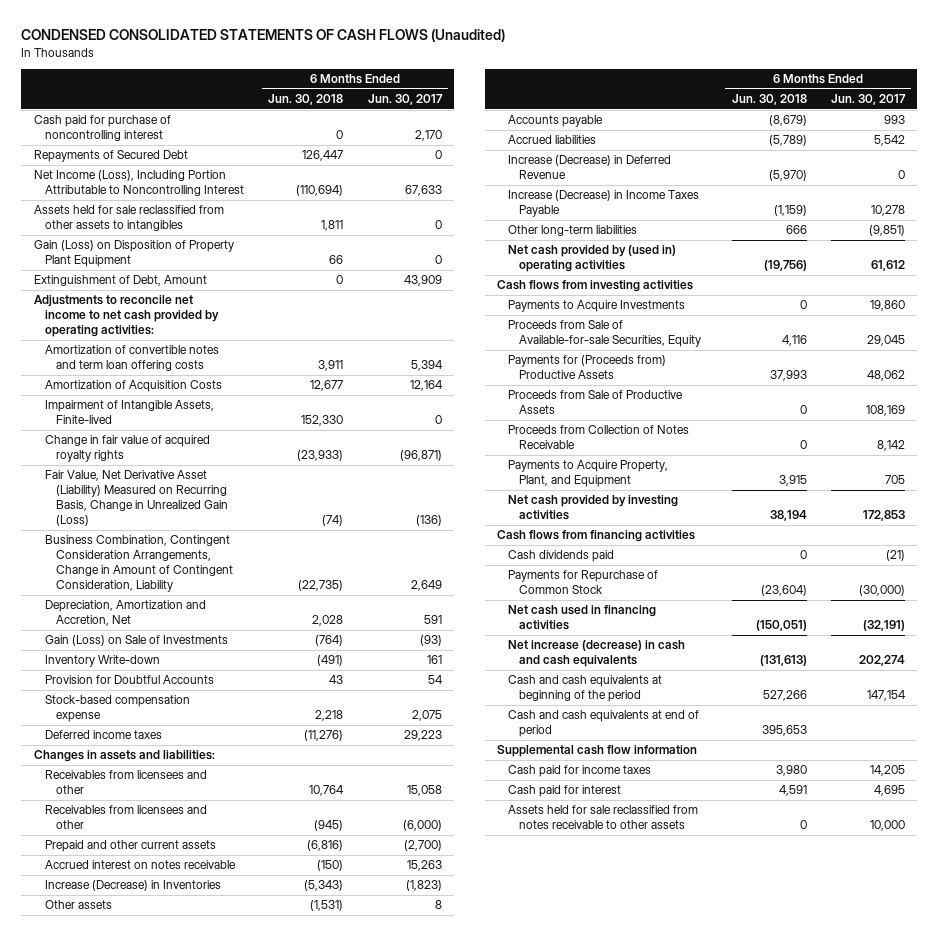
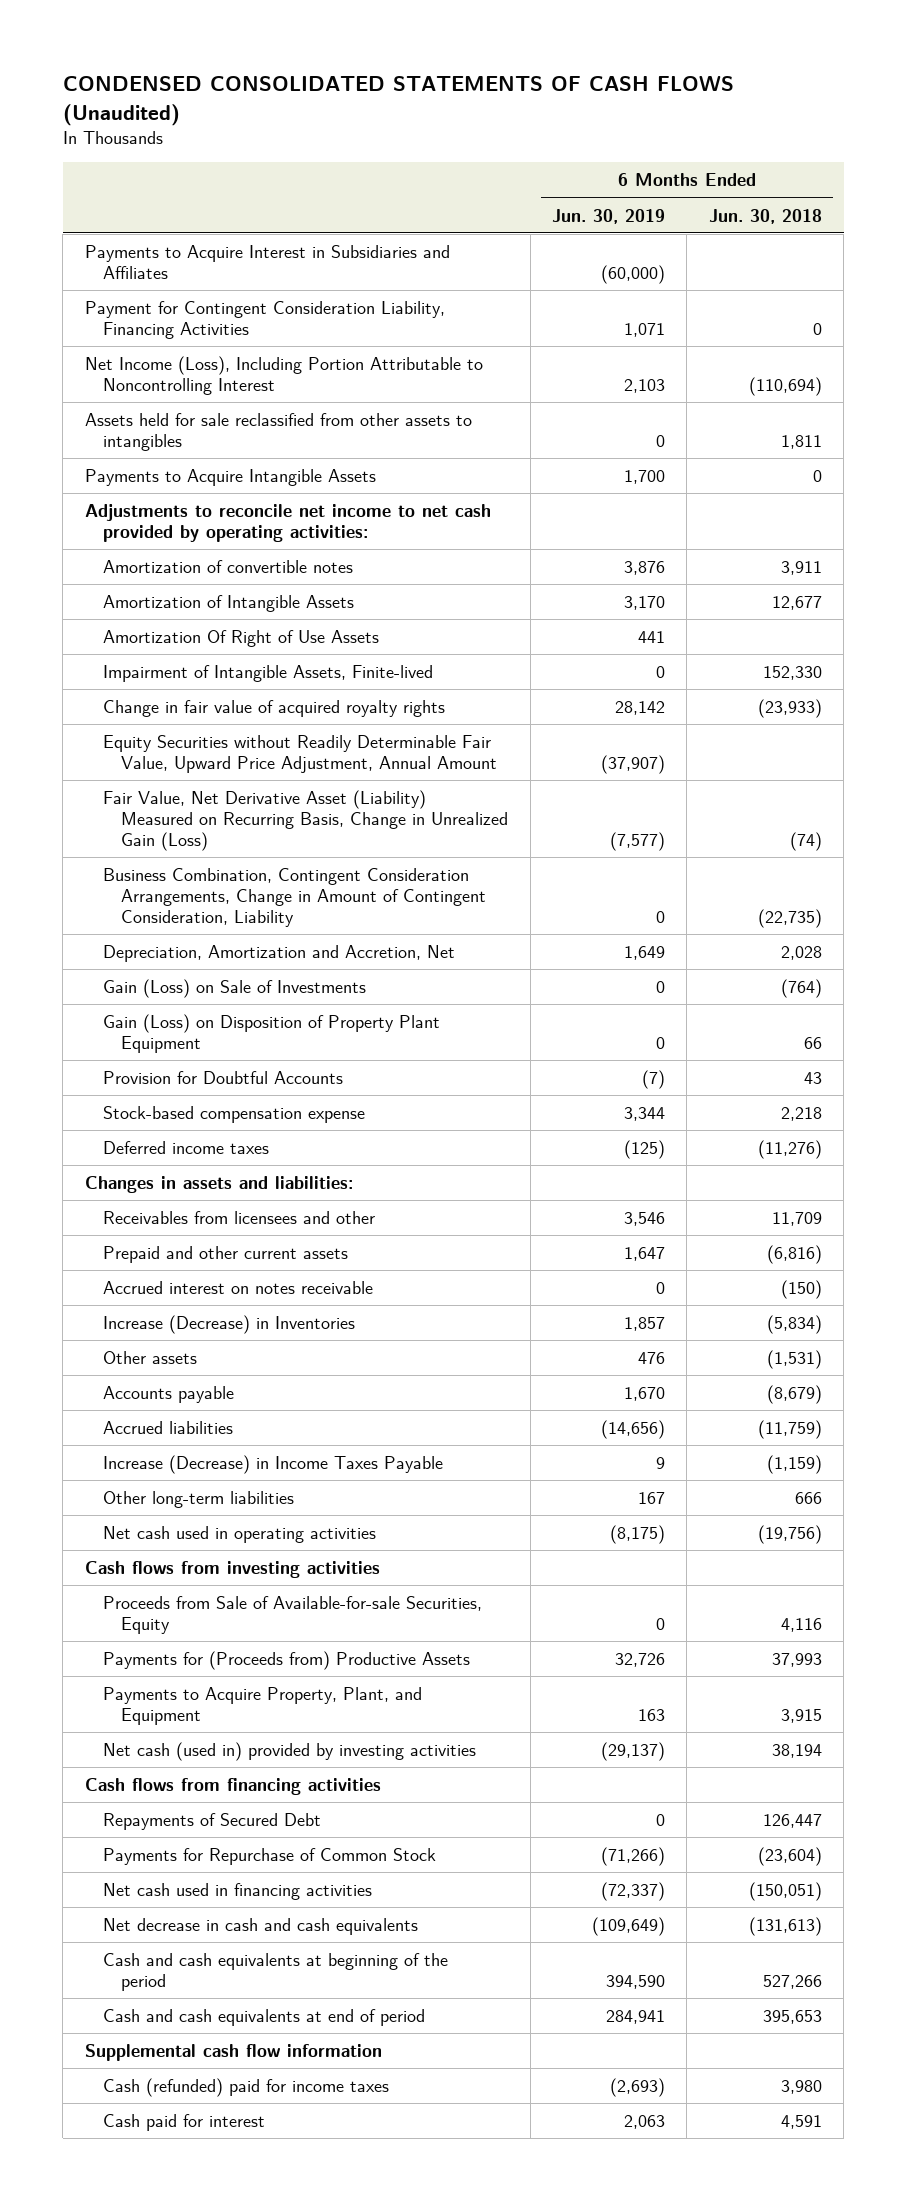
[367,94,443,106] Jun. 30, 2017 -> none
none -> [552,208,666,224] Jun. 30, 2019
[33,115,171,142] Cash paid for purchase of noncontrolling interest -> none
none -> [84,244,450,280] Payments to Acquire Interest in Subsidiaries and Affiliates
none -> [84,300,445,340] Payment for Contingent Consideration Liability, Financing Activities
[33,275,207,287] Extinguishment of Debt, Amount -> none
none -> [84,468,376,486] Payments to Acquire Intangible Assets
[44,345,219,372] Amortization of convertible notes and term loan offering costs -> [103,559,354,573] Amortization of convertible notes
[44,380,222,393] Amortization of Acquisition Costs -> [103,594,355,612] Amortization of Intangible Assets
none -> [103,629,380,647] Amortization Of Right of Use Assets
none -> [103,734,498,774] Equity Securities without Readily Determinable Fair Value, Upward Price Adjustment, Annual Amount
[44,655,160,668] Inventory Write-down -> none
[33,240,234,268] Gain (Loss) on Disposition of Property Plant Equipment -> [103,1013,441,1054] Gain (Loss) on Disposition of Property Plant Equipment
[44,805,207,830] Receivables from licensees and other -> none
[309,785,345,797] 10,764 -> [771,1211,822,1226] 11,709
[304,880,344,892] (5,343) -> [766,1314,822,1334] (5,834)
[507,155,671,180] Increase (Decrease) in Deferred Revenue -> none
[768,135,807,147] (5,789) -> [757,1419,822,1439] (11,759)
[507,245,676,273] Net cash provided by (used in) operating activities -> [103,1525,377,1543] Net cash used in operating activities
[507,300,685,313] Payments to Acquire Investments -> none
[507,390,683,415] Proceeds from Sale of Productive Assets -> none
[507,425,689,450] Proceeds from Collection of Notes Receivable -> none
[507,495,678,521] Net cash provided by investing activities -> [103,1741,477,1761] Net cash (used in) provided by investing activities
[507,550,614,563] Cash dividends paid -> none
[33,150,188,163] Repayments of Secured Debt -> [103,1812,322,1830] Repayments of Secured Debt
[507,640,685,668] Net increase (decrease) in cash and cash equivalents -> [103,1917,419,1935] Net decrease in cash and cash equivalents
[507,765,651,778] Cash paid for income taxes -> [103,2077,390,2097] Cash (refunded) paid for income taxes
[507,805,698,830] Assets held for sale reclassified from notes receivable to other assets -> none

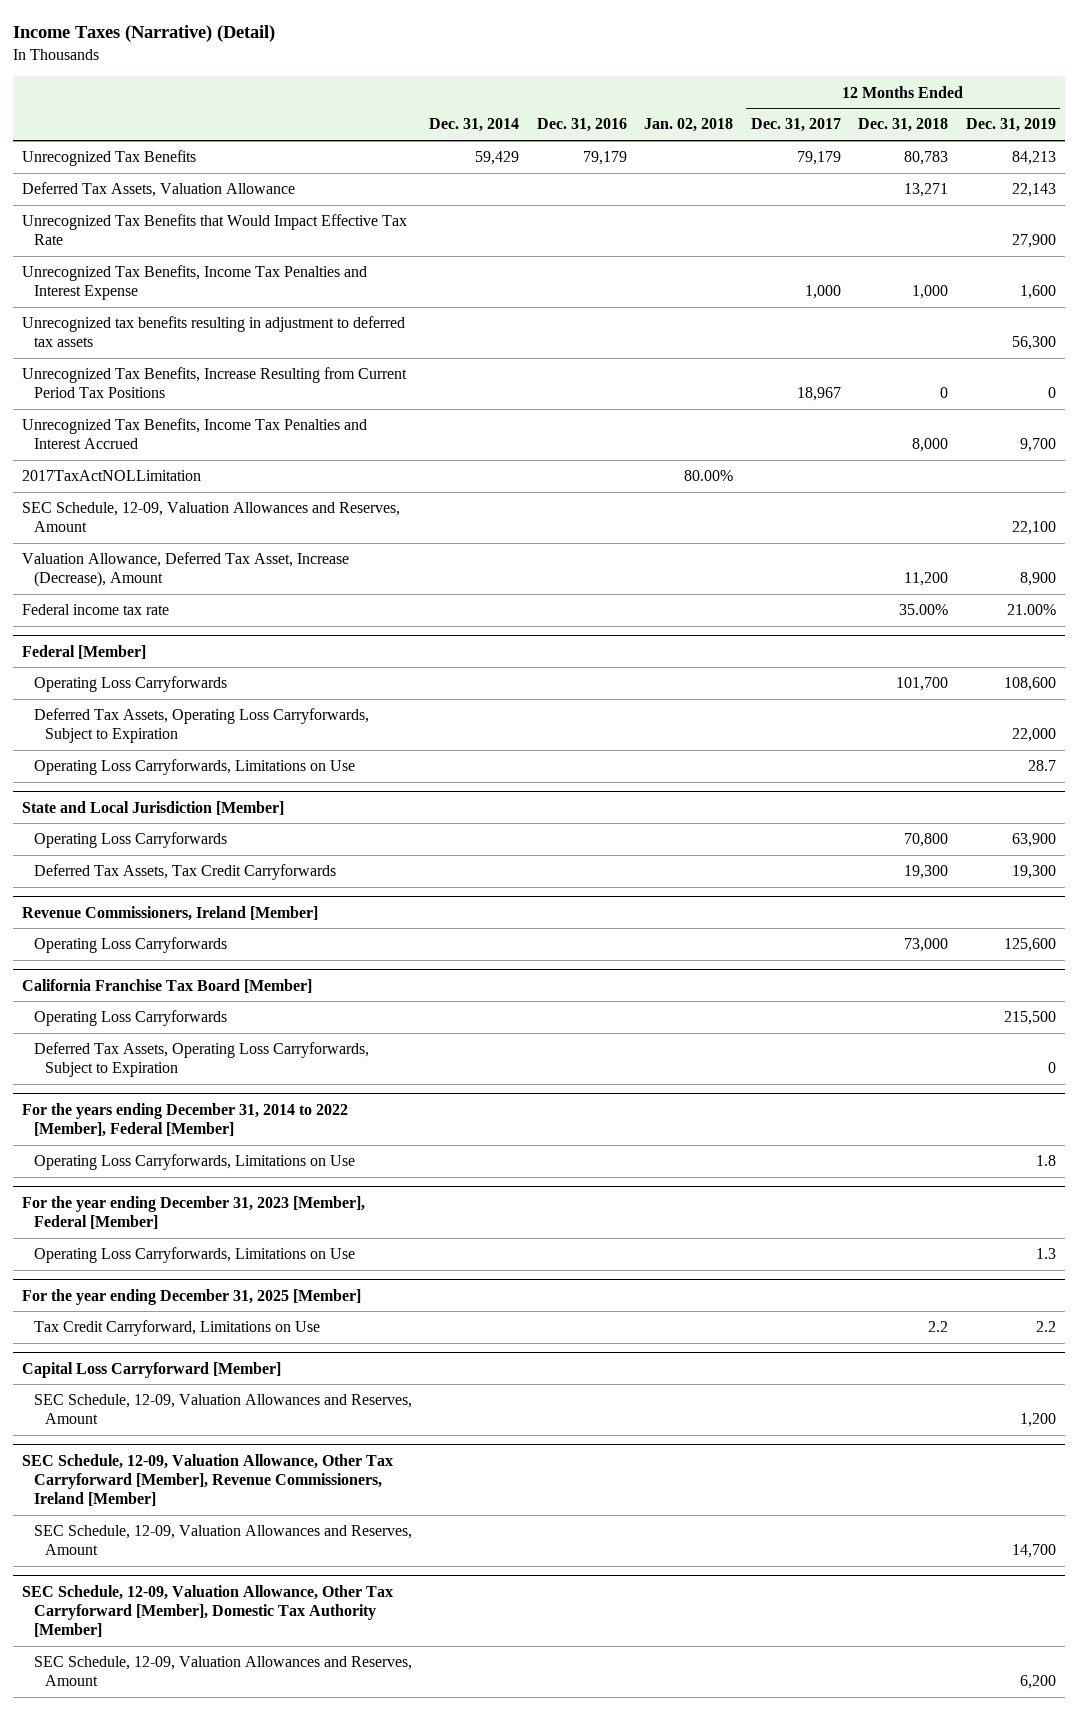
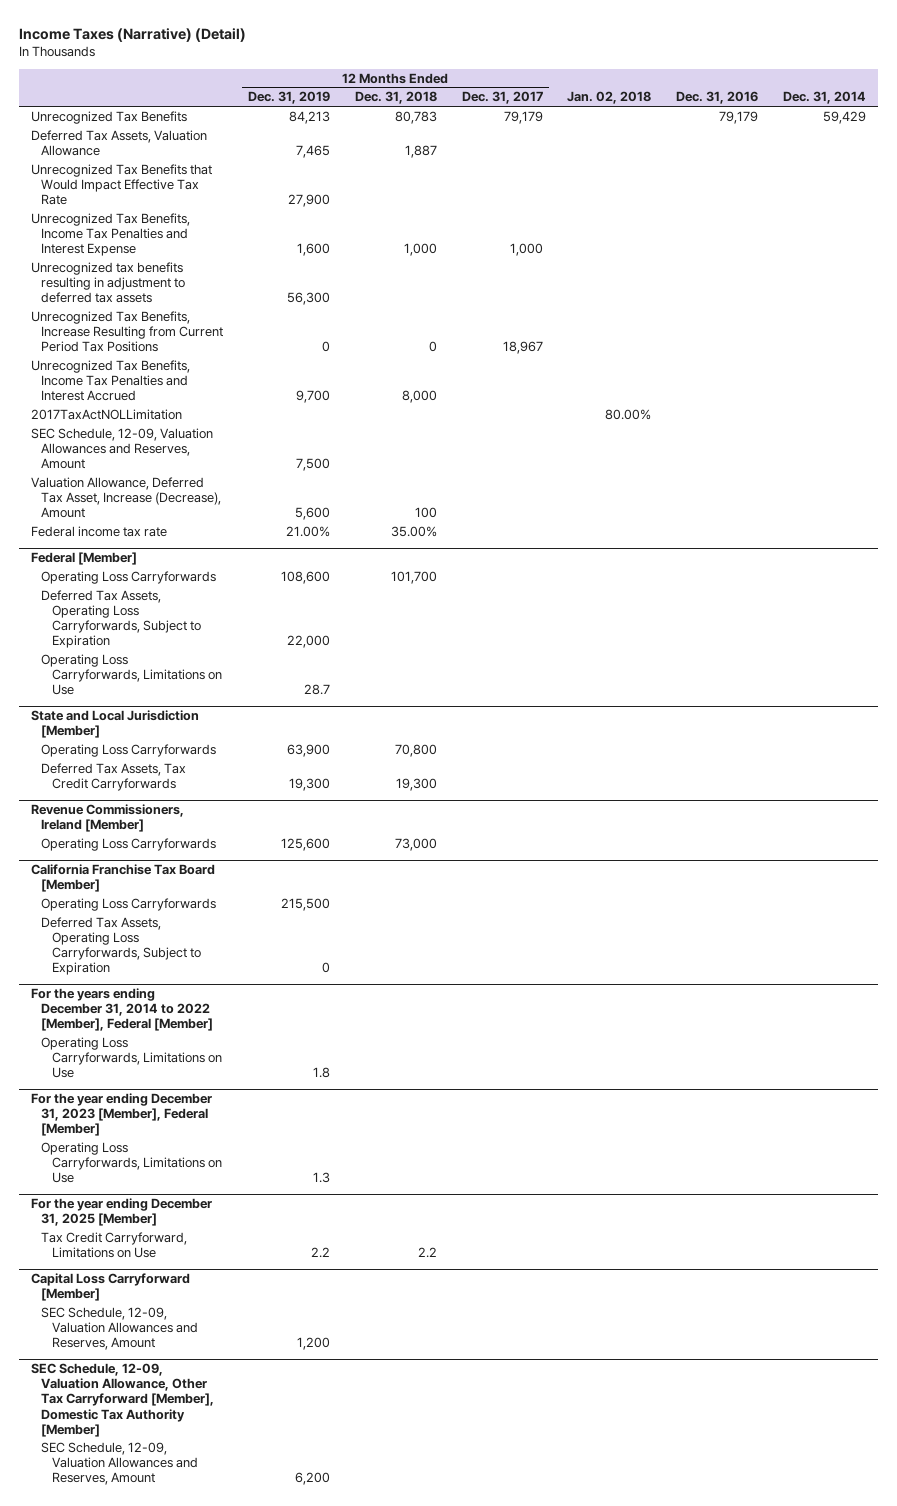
[904,183,949,198] 13,271 -> [404,144,437,158] 1,887
[1011,183,1056,198] 22,143 -> [296,144,331,158] 7,465
[1011,521,1056,536] 22,100 -> [296,457,331,471] 7,500
[904,572,949,587] 11,200 -> [414,506,437,518] 100
[1019,572,1056,587] 8,900 -> [295,506,331,520] 5,600
[21,1453,393,1507] SEC Schedule, 12-09, Valuation Allowance, Other Tax Carryforward [Member], Revenue Commissioners, Ireland [Member] -> none
[33,1525,412,1556] SEC Schedule, 12-09, Valuation Allowances and Reserves, Amount -> none

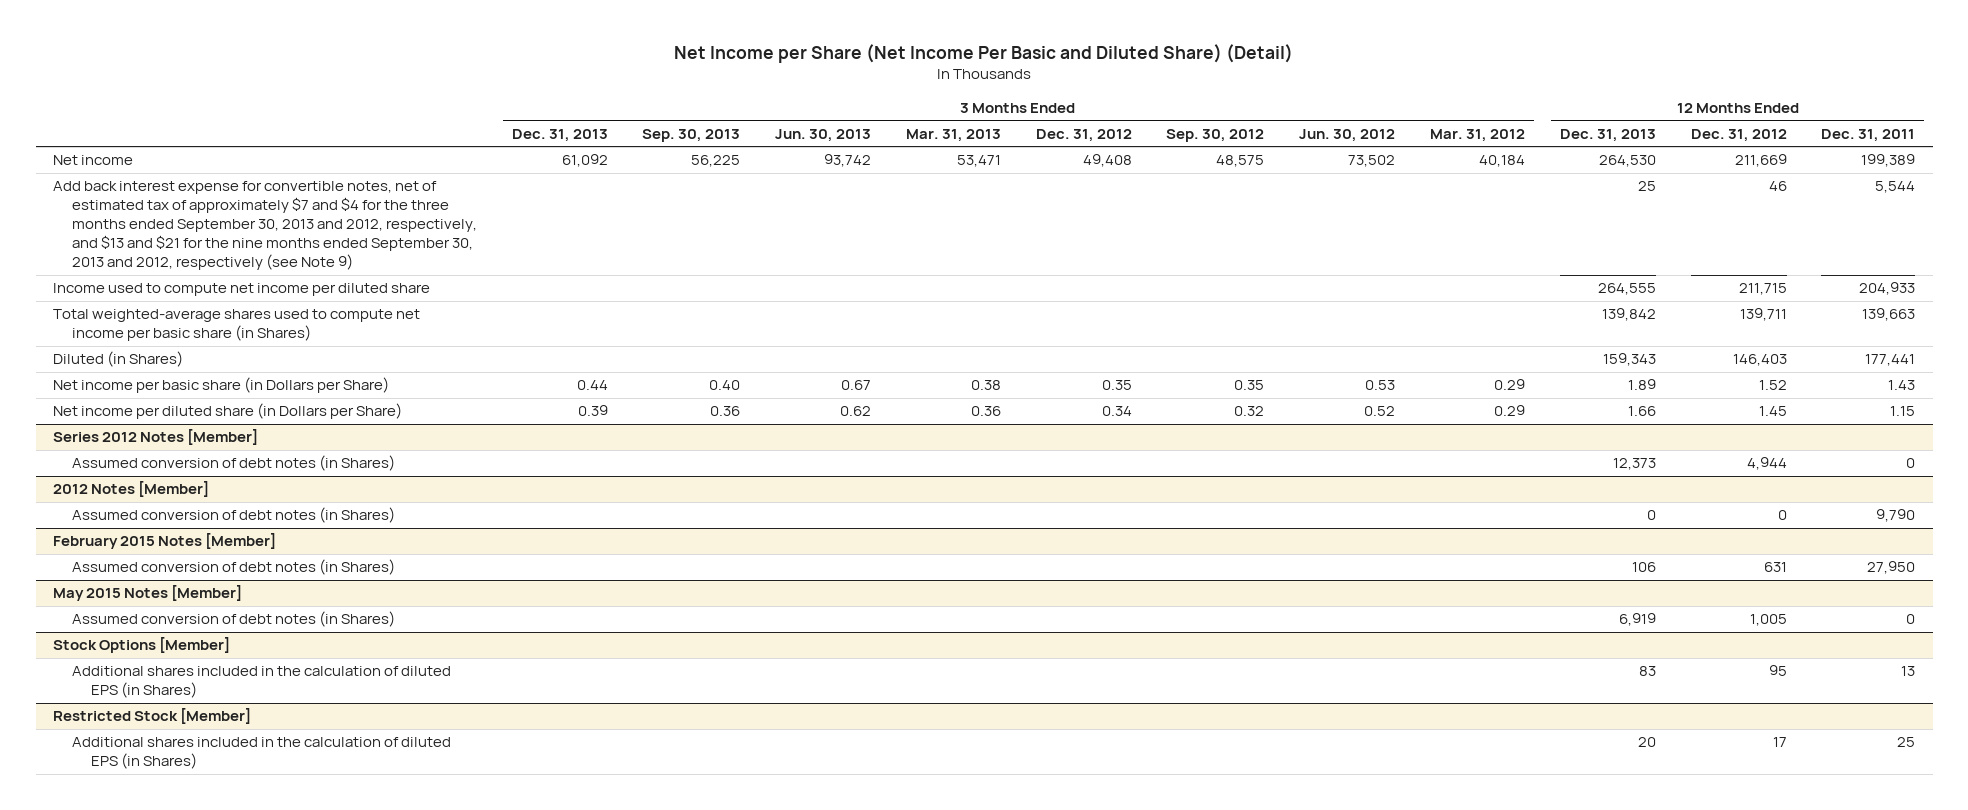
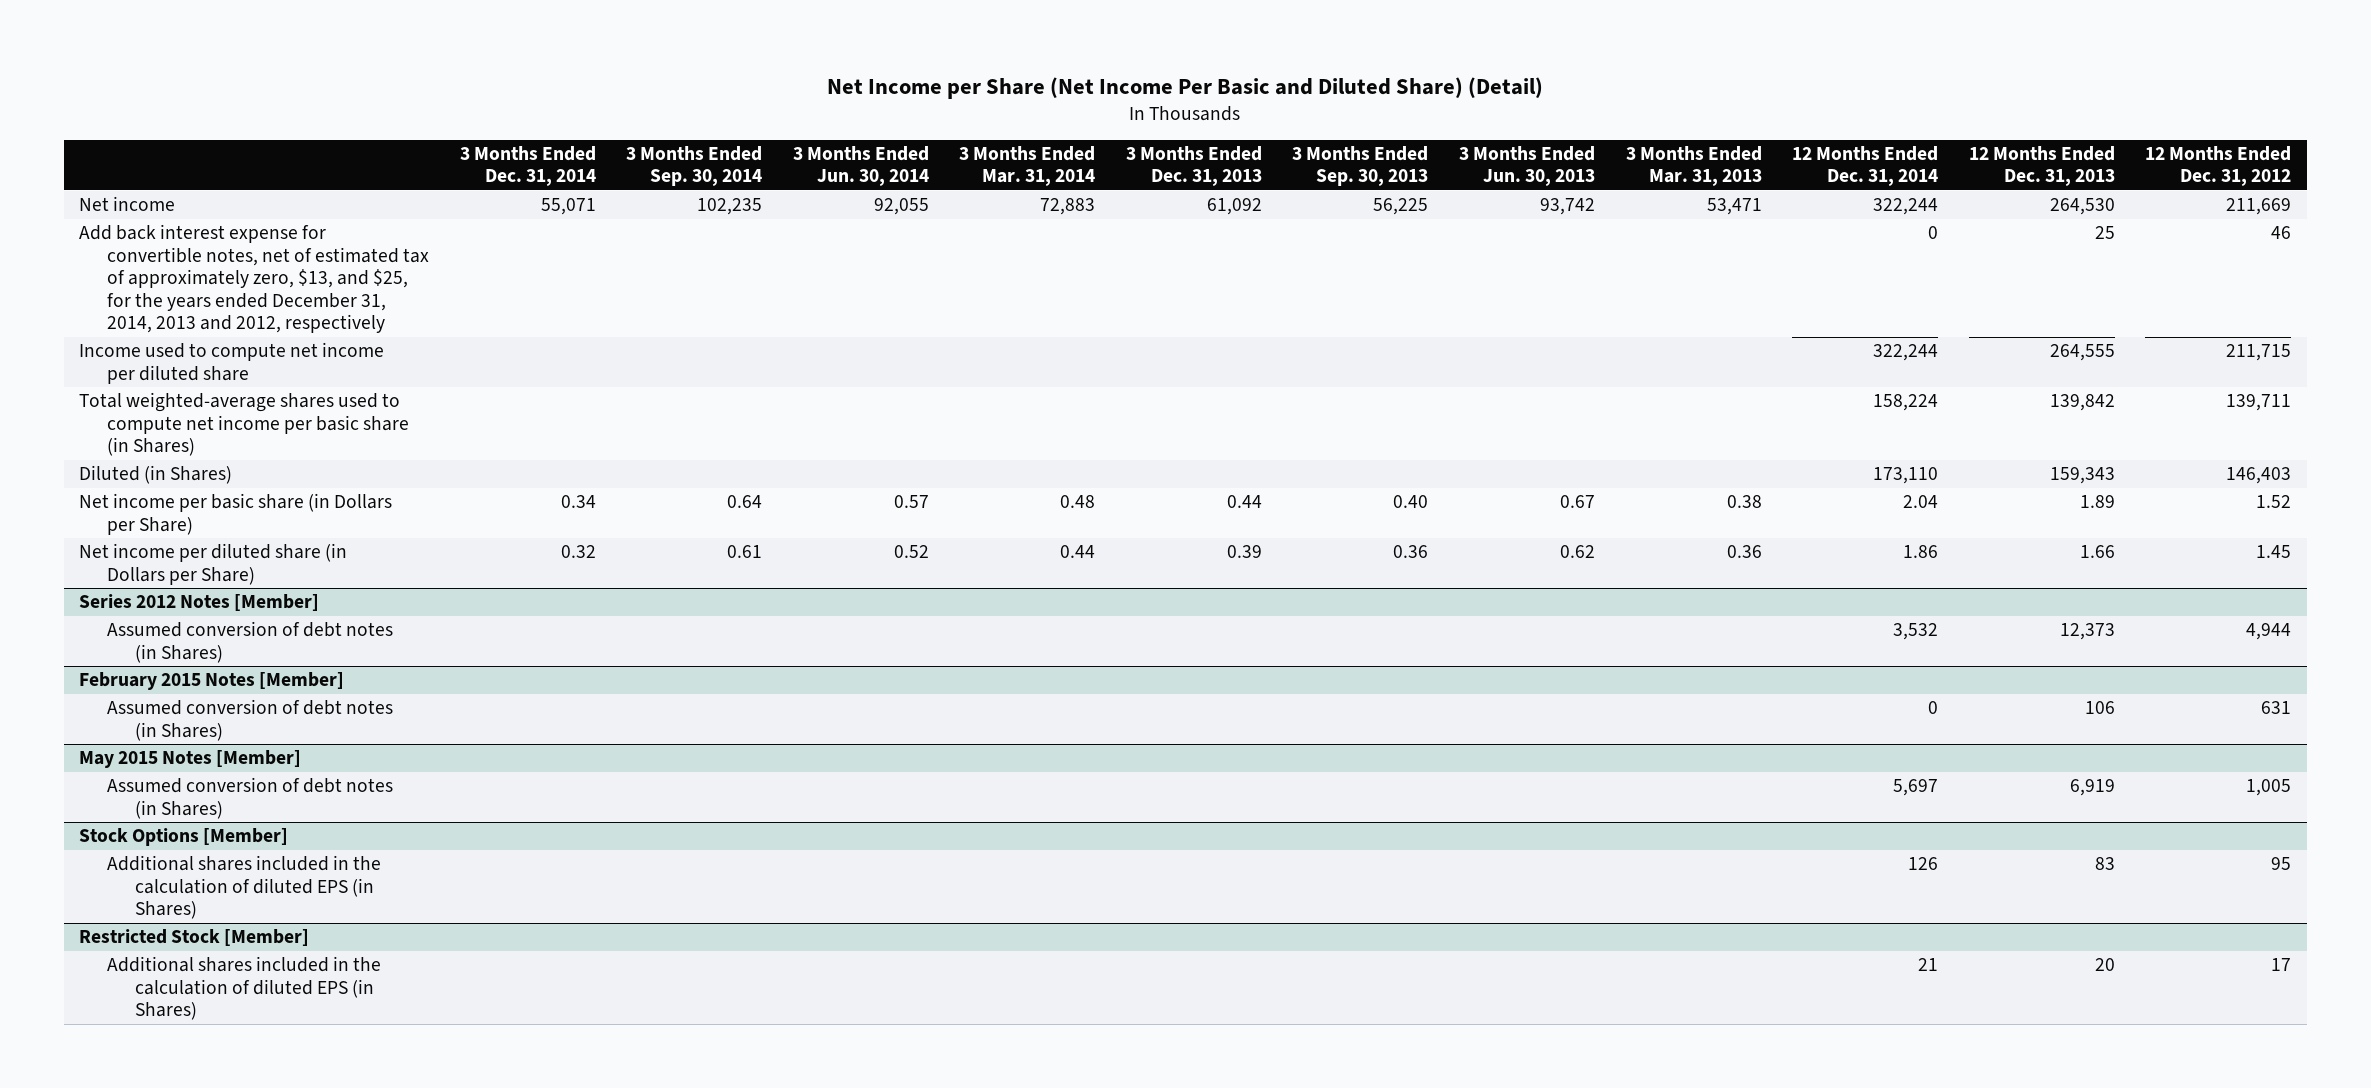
[1035,128,1132,142] Dec. 31, 2012 -> none
[1166,128,1265,142] Sep. 30, 2012 -> none
[1299,128,1396,142] Jun. 30, 2012 -> none
[1429,128,1525,142] Mar. 31, 2012 -> none
[1821,128,1916,142] Dec. 31, 2011 -> none
none -> [459,145,596,187] 3 Months Ended Dec. 31, 2014
none -> [626,145,763,187] 3 Months Ended Sep. 30, 2014
none -> [792,145,929,187] 3 Months Ended Jun. 30, 2014
none -> [959,145,1096,187] 3 Months Ended Mar. 31, 2014
none -> [1792,145,1939,187] 12 Months Ended Dec. 31, 2014
[52,181,477,271] Add back interest expense for convertible notes, net of estimated tax of approximately $7 and $4 for the three months ended September 30, 2013 and 2012, respectively, and $13 and $21 for the nine months ended September 30, 2013 and 2012, respectively (see Note 9) -> [79,224,430,334] Add back interest expense for convertible notes, net of estimated tax of approximately zero, $13, and $25, for the years ended December 31, 2014, 2013 and 2012, respectively
[52,481,209,498] 2012 Notes [Member] -> none
[71,507,395,524] Assumed conversion of debt notes (in Shares) -> none

